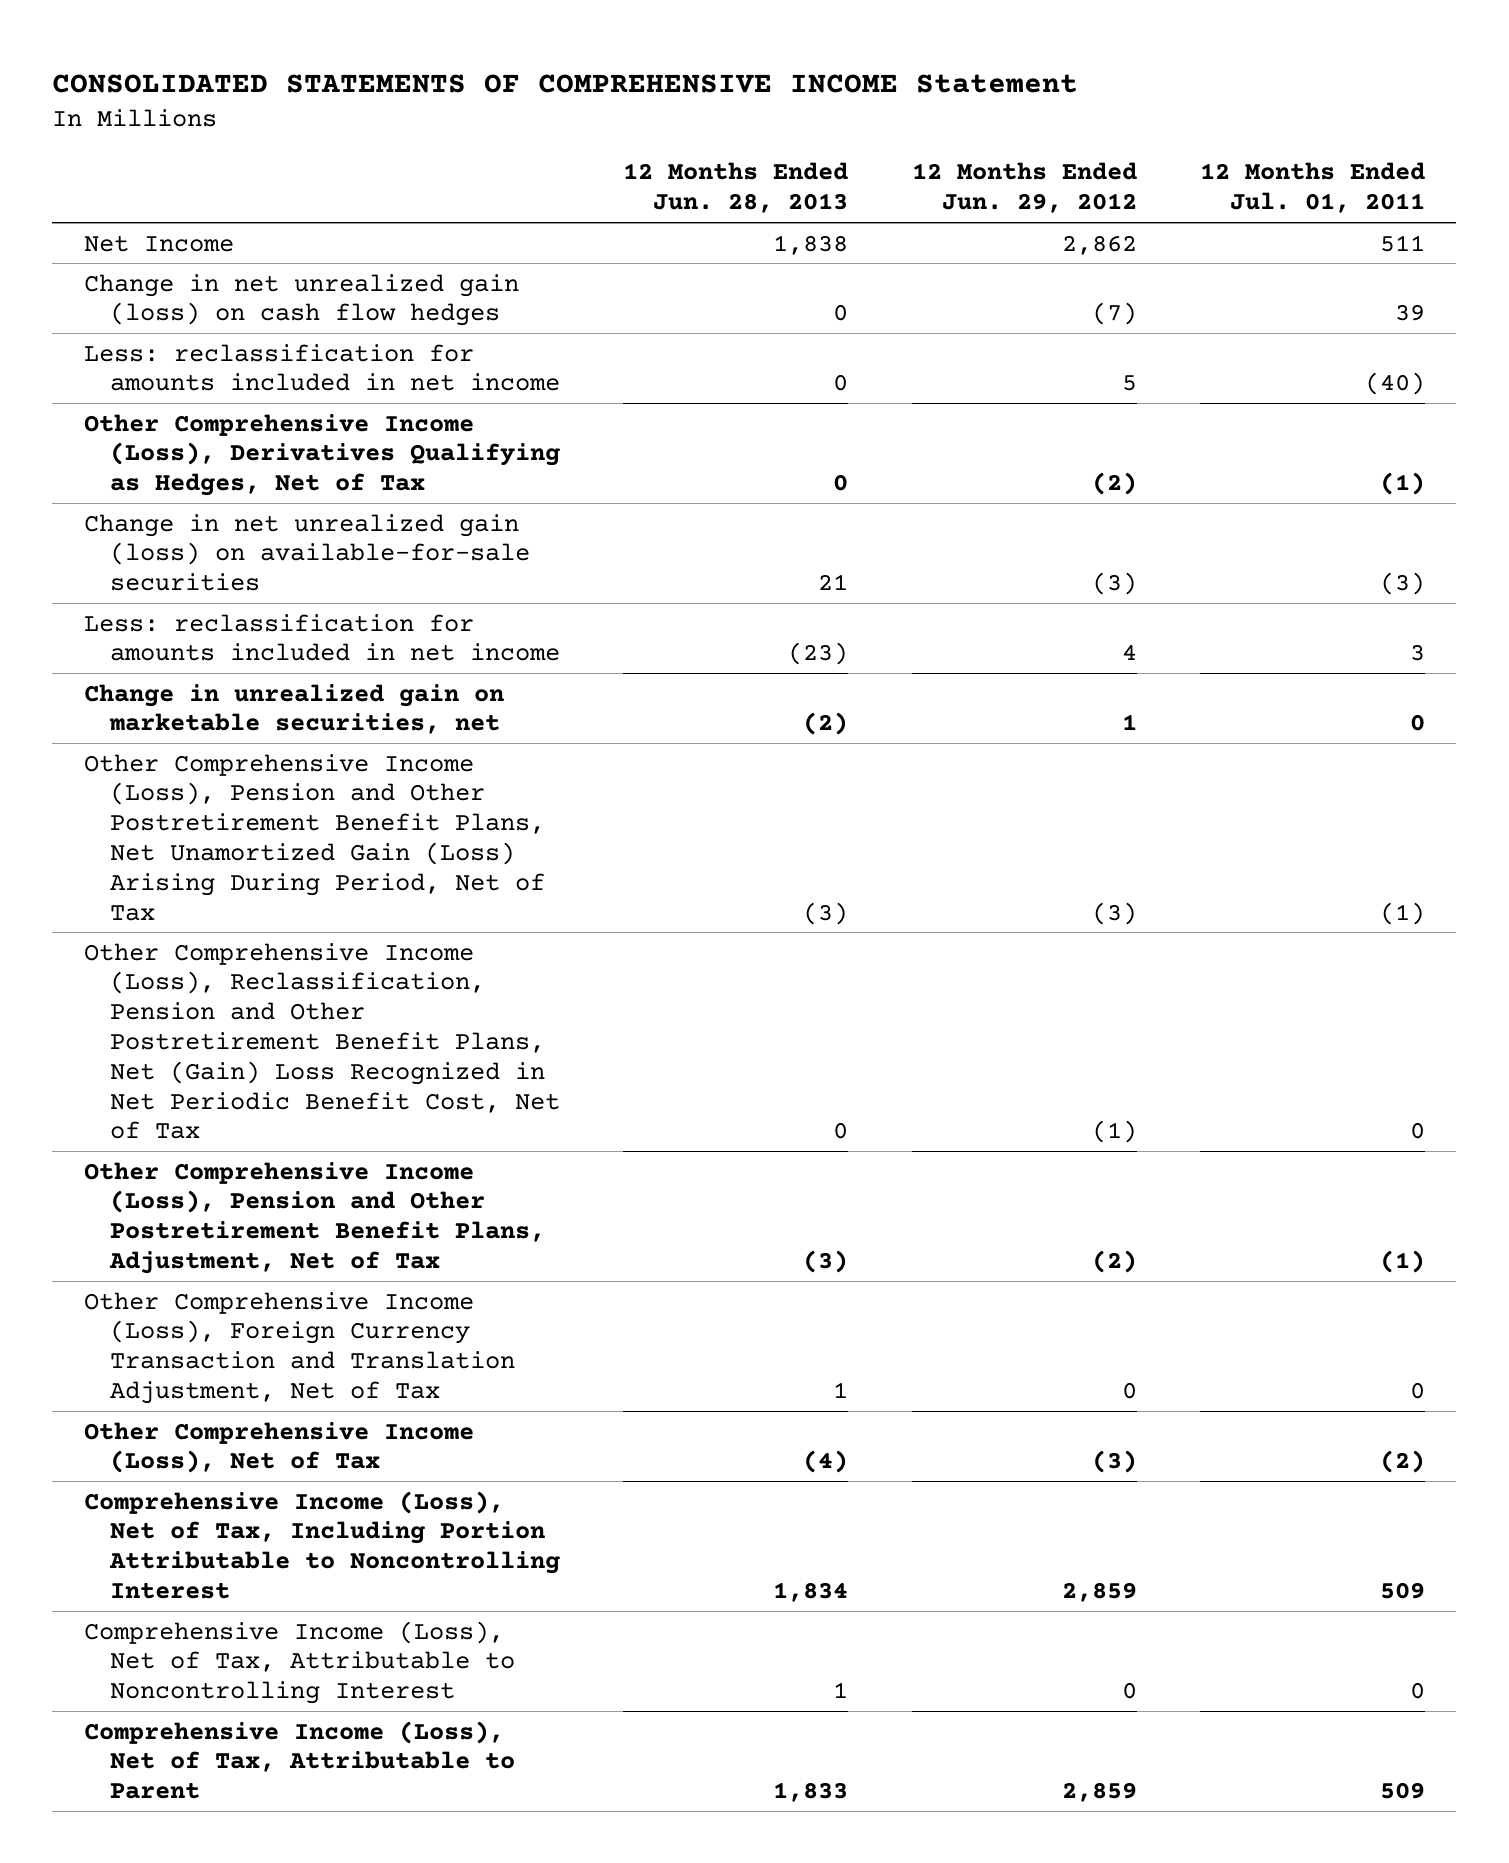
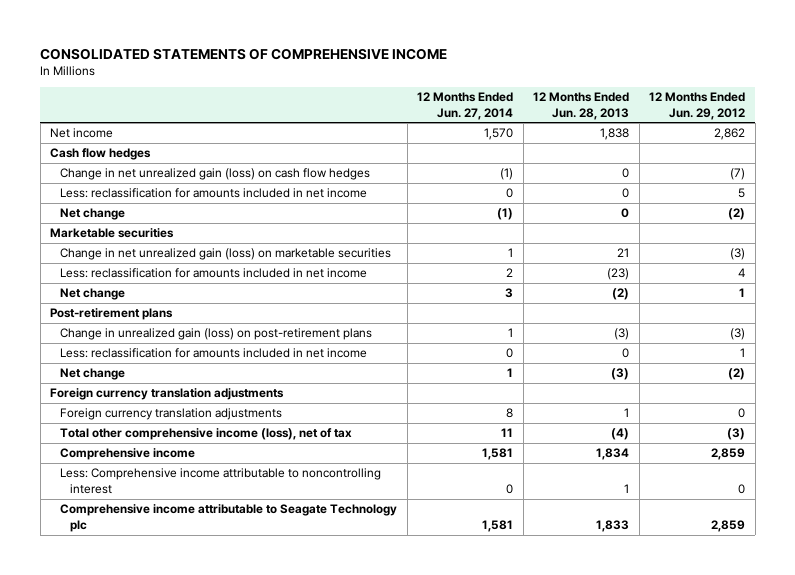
[52,73,1079,93] CONSOLIDATED STATEMENTS OF COMPREHENSIVE INCOME Statement -> [40,47,448,60] CONSOLIDATED STATEMENTS OF COMPREHENSIVE INCOME
[1199,162,1425,214] 12 Months Ended Jul. 01, 2011 -> none
none -> [417,92,514,120] 12 Months Ended Jun. 27, 2014
[83,234,234,252] Net Income -> [50,128,114,139] Net income
none -> [50,148,152,161] Cash flow hedges
[83,413,561,497] Other Comprehensive Income (Loss), Derivatives Qualifying as Hedges, Net of Tax -> [60,208,126,221] Net change
none -> [50,228,175,239] Marketable securities
[83,513,531,592] Change in net unrealized gain (loss) on available-for-sale securities -> [60,248,392,261] Change in net unrealized gain (loss) on marketable securities
[83,942,561,1140] Other Comprehensive Income (Loss), Reclassification, Pension and Other Postretirement Benefit Plans, Net (Gain) Loss Recognized in Net Periodic Benefit Cost, Net of Tax -> none
[83,683,504,735] Change in unrealized gain on marketable securities, net -> [60,288,126,301] Net change
none -> [50,308,174,321] Post-retirement plans
[83,753,546,921] Other Comprehensive Income (Loss), Pension and Other Postretirement Benefit Plans, Net Unamortized Gain (Loss) Arising During Period, Net of Tax -> [60,328,373,341] Change in unrealized gain (loss) on post-retirement plans
none -> [60,348,368,359] Less: reclassification for amounts included in net income
[83,1161,546,1275] Other Comprehensive Income (Loss), Pension and Other Postretirement Benefit Plans, Adjustment, Net of Tax -> [60,368,126,381] Net change
none -> [50,388,285,401] Foreign currency translation adjustments
[83,1291,516,1405] Other Comprehensive Income (Loss), Foreign Currency Transaction and Translation Adjustment, Net of Tax -> [60,408,283,421] Foreign currency translation adjustments
[83,1421,474,1474] Other Comprehensive Income (Loss), Net of Tax -> [60,428,353,441] Total other comprehensive income (loss), net of tax
[83,1490,561,1600] Comprehensive Income (Loss), Net of Tax, Including Portion Attributable to Noncontrolling Interest -> [60,448,196,461] Comprehensive income
[83,1620,516,1705] Comprehensive Income (Loss), Net of Tax, Attributable to Noncontrolling Interest -> [60,468,382,494] Less: Comprehensive income attributable to noncontrolling interest
[83,1720,516,1800] Comprehensive Income (Loss), Net of Tax, Attributable to Parent -> [60,504,398,532] Comprehensive income attributable to Seagate Technology plc

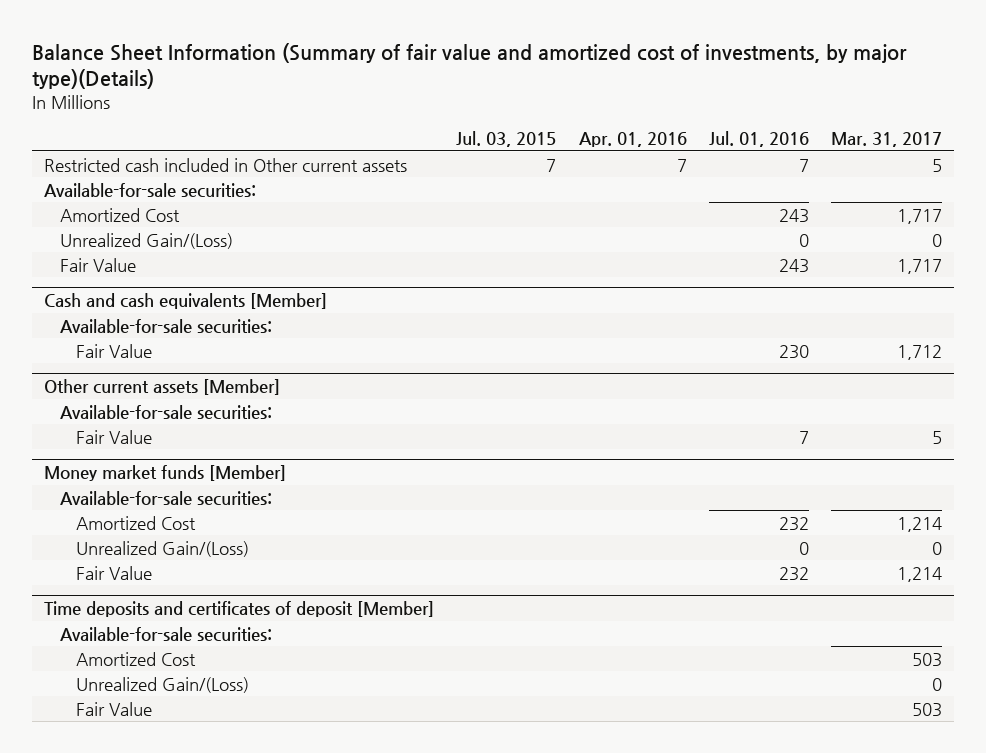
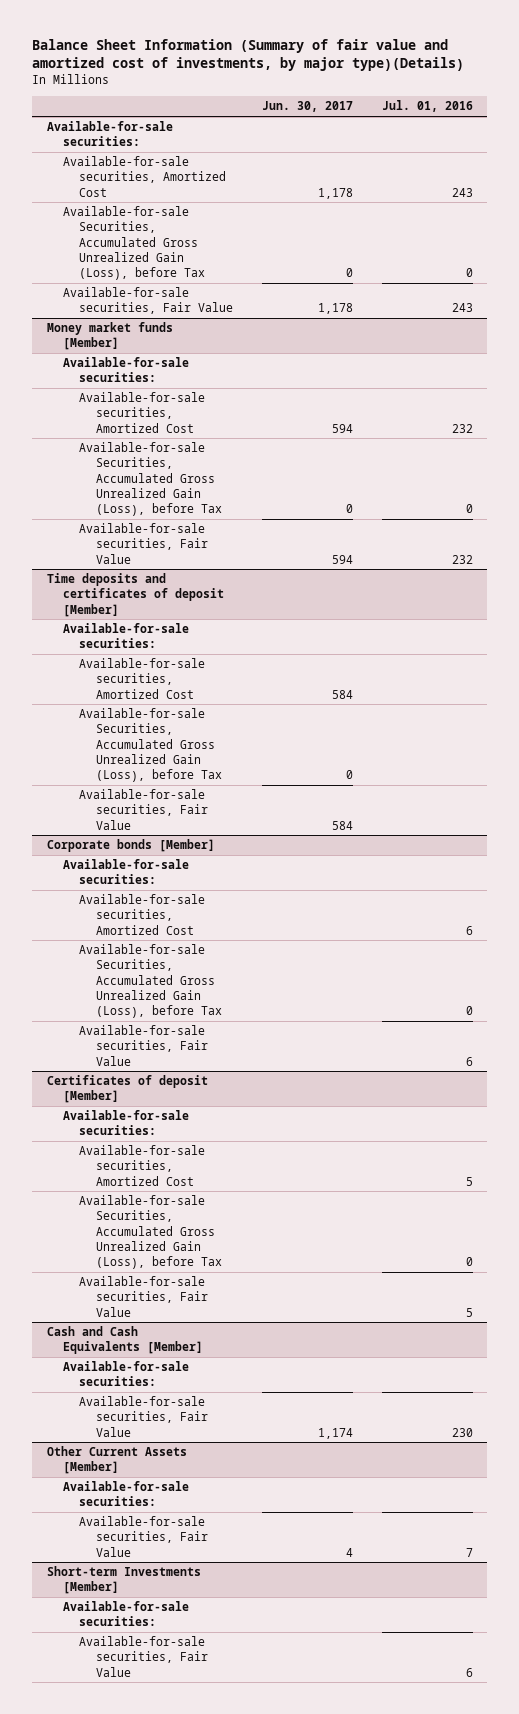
[456,130,557,147] Jul. 03, 2015 -> none
[578,131,687,147] Apr. 01, 2016 -> none
[831,131,943,147] Mar. 31, 2017 -> none
none -> [262,101,354,113] Jun. 30, 2017
[43,157,407,172] Restricted cash included in Other current assets -> none
[43,292,327,309] Cash and cash equivalents [Member] -> none
[59,318,272,334] Available-for-sale securities: -> none
[76,343,153,358] Fair Value -> none
[43,378,280,395] Other current assets [Member] -> none
[59,404,272,420] Available-for-sale securities: -> none
[76,429,153,444] Fair Value -> none
[59,207,180,222] Amortized Cost -> [62,156,227,197] Available-for-sale securities, Amortized Cost
[59,232,233,249] Unrealized Gain/(Loss) -> [62,206,206,280] Available-for-sale Securities, Accumulated Gross Unrealized Gain (Loss), before Tax
[59,257,136,272] Fair Value -> [62,287,234,315] Available-for-sale securities, Fair Value
[76,515,197,530] Amortized Cost -> [79,392,206,433] Available-for-sale securities, Amortized Cost
[76,540,250,557] Unrealized Gain/(Loss) -> [79,442,222,516] Available-for-sale Securities, Accumulated Gross Unrealized Gain (Loss), before Tax
[76,565,153,580] Fair Value -> [79,523,208,564] Available-for-sale securities, Fair Value
[76,651,197,666] Amortized Cost -> [79,658,206,699] Available-for-sale securities, Amortized Cost
[76,676,250,693] Unrealized Gain/(Loss) -> [79,708,222,782] Available-for-sale Securities, Accumulated Gross Unrealized Gain (Loss), before Tax
[76,701,153,716] Fair Value -> [79,789,208,830] Available-for-sale securities, Fair Value
none -> [46,839,215,853] Corporate bonds [Member]
none -> [62,859,189,885] Available-for-sale securities:
none -> [79,894,206,935] Available-for-sale securities, Amortized Cost
none -> [79,944,222,1018] Available-for-sale Securities, Accumulated Gross Unrealized Gain (Loss), before Tax
none -> [79,1025,208,1066] Available-for-sale securities, Fair Value
none -> [46,1075,208,1104] Certificates of deposit [Member]
none -> [62,1110,189,1136] Available-for-sale securities:
none -> [79,1145,206,1186] Available-for-sale securities, Amortized Cost
none -> [79,1195,222,1269] Available-for-sale Securities, Accumulated Gross Unrealized Gain (Loss), before Tax
none -> [79,1276,208,1317] Available-for-sale securities, Fair Value
none -> [46,1326,203,1355] Cash and Cash Equivalents [Member]
none -> [62,1361,189,1387] Available-for-sale securities:
none -> [79,1396,208,1437] Available-for-sale securities, Fair Value
none -> [46,1446,187,1475] Other Current Assets [Member]
none -> [62,1481,189,1507] Available-for-sale securities:
none -> [79,1516,208,1557] Available-for-sale securities, Fair Value
none -> [46,1566,201,1595] Short-term Investments [Member]
none -> [62,1601,189,1627] Available-for-sale securities:
none -> [79,1636,208,1677] Available-for-sale securities, Fair Value

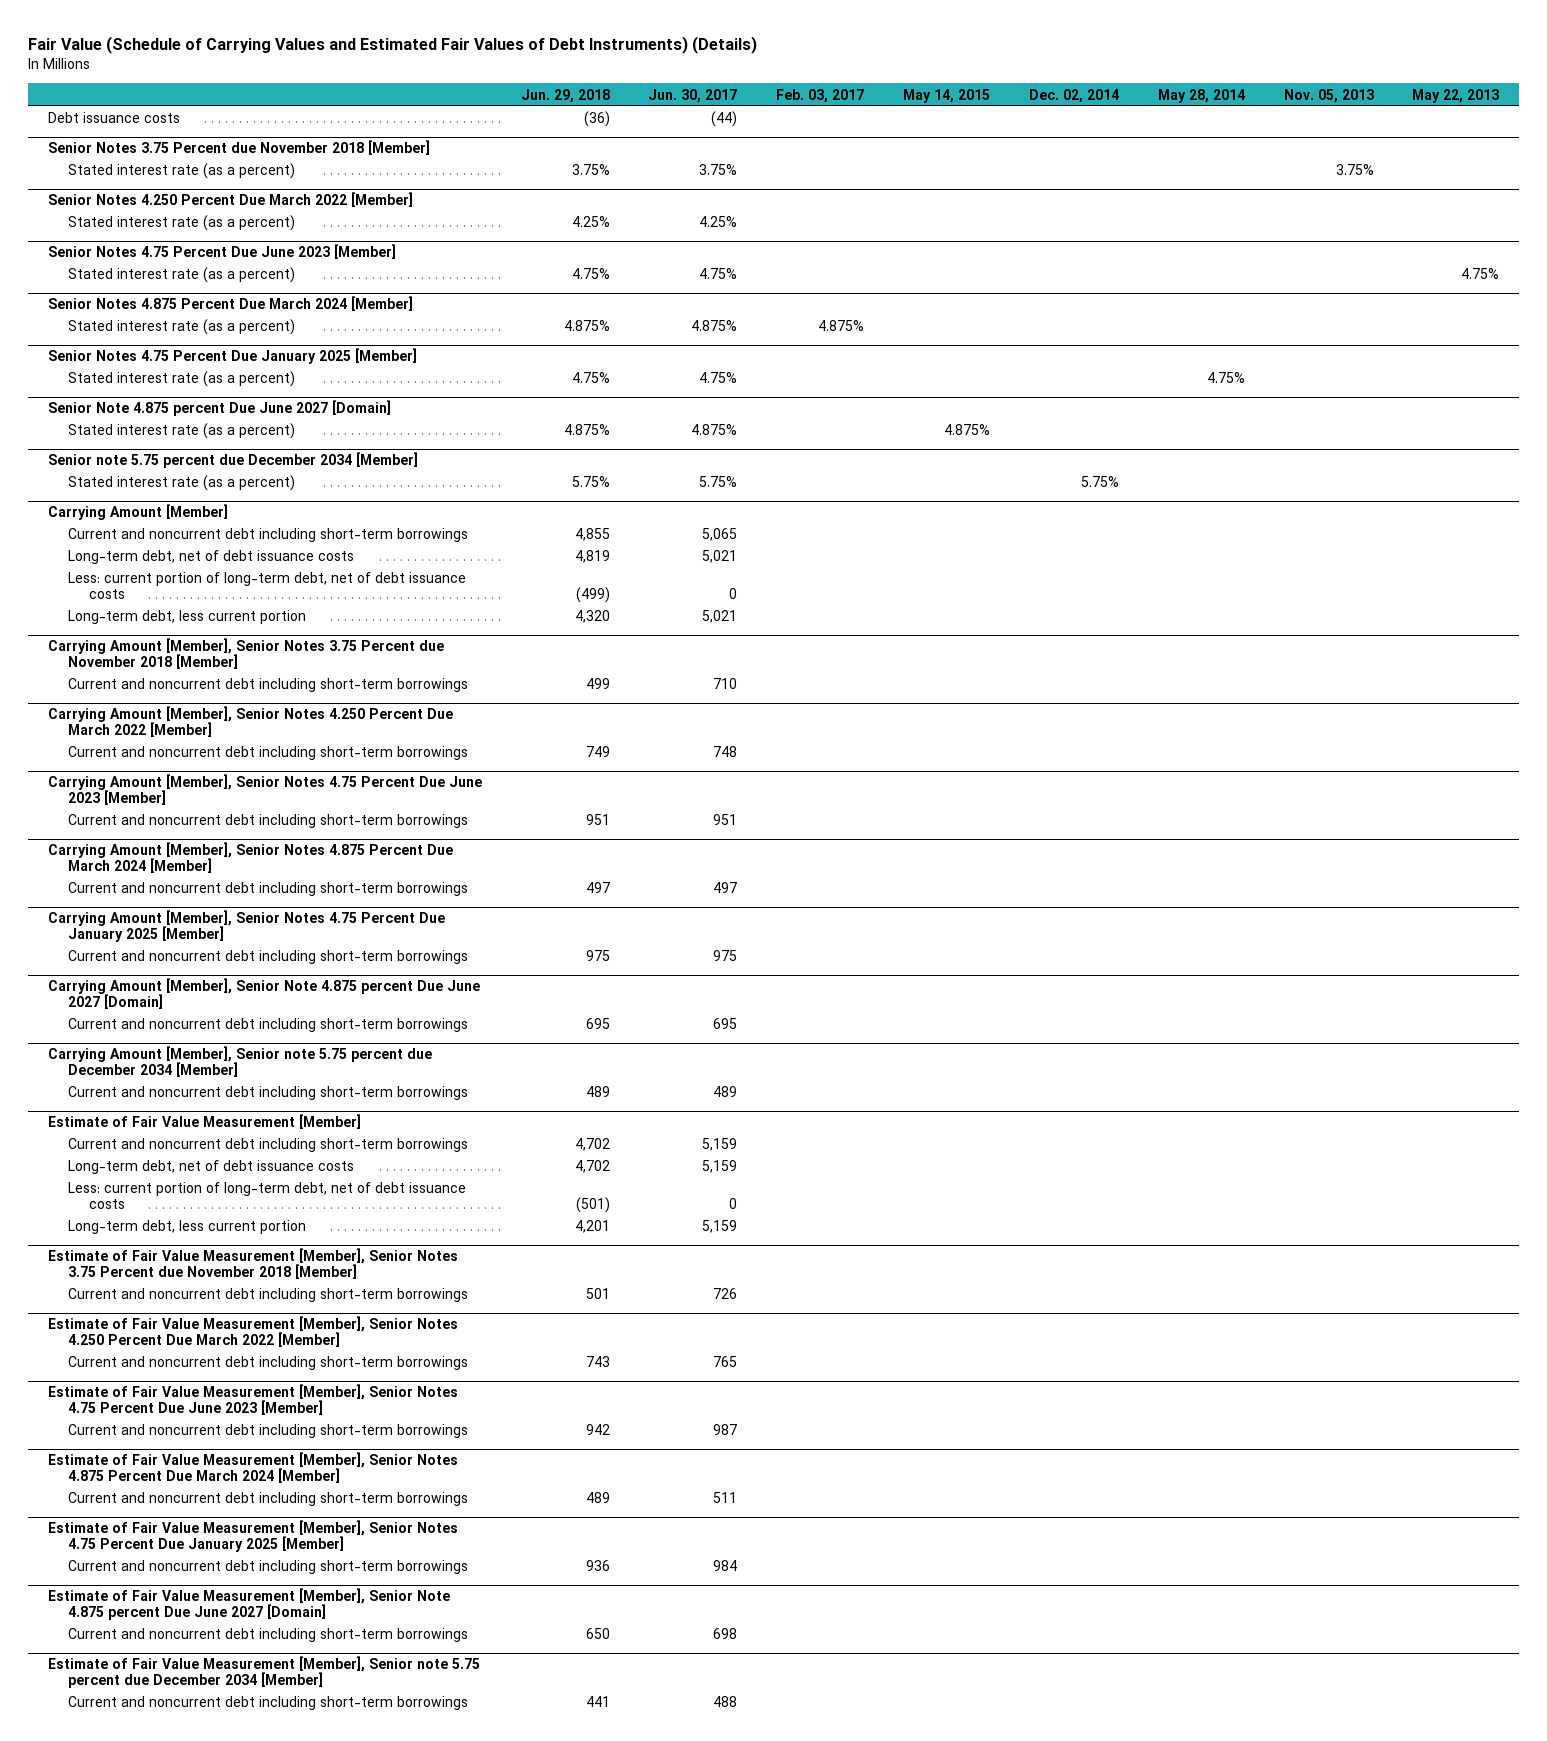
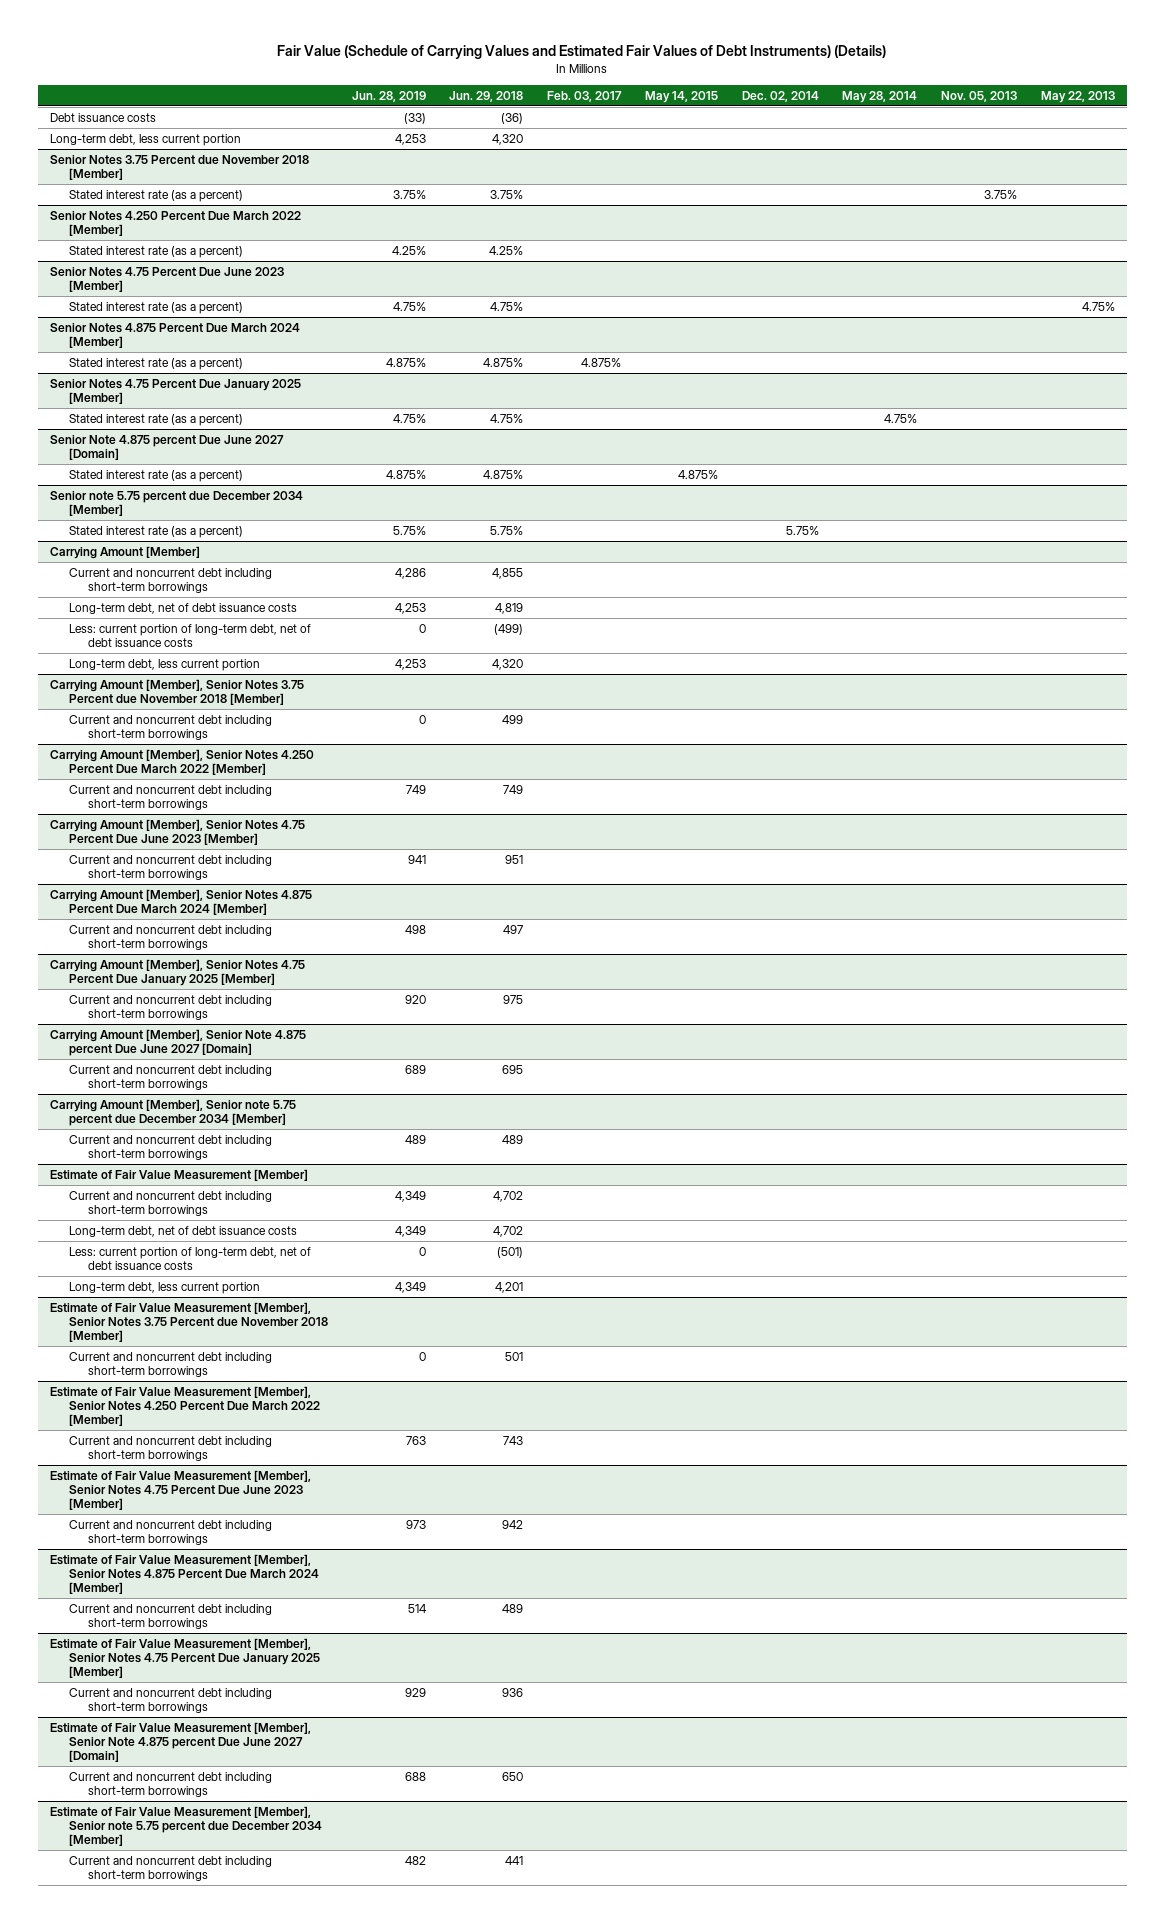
[648,88,738,103] Jun. 30, 2017 -> none
none -> [351,90,426,102] Jun. 28, 2019
none -> [49,134,241,147] Long-term debt, less current portion

